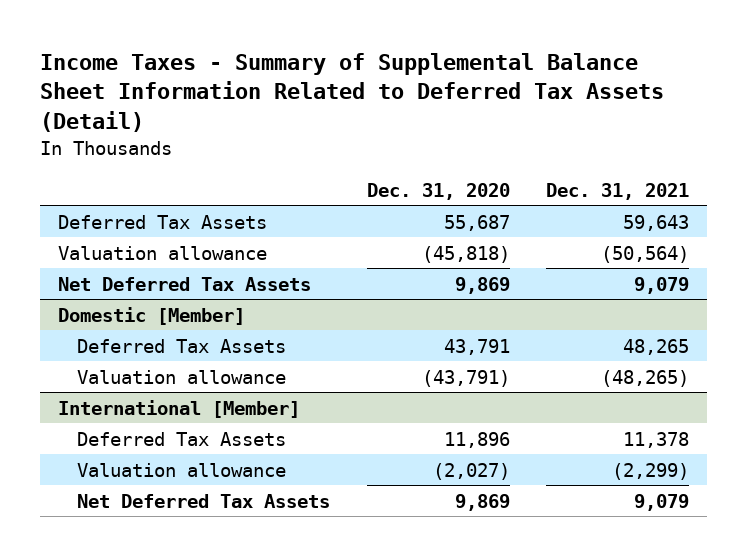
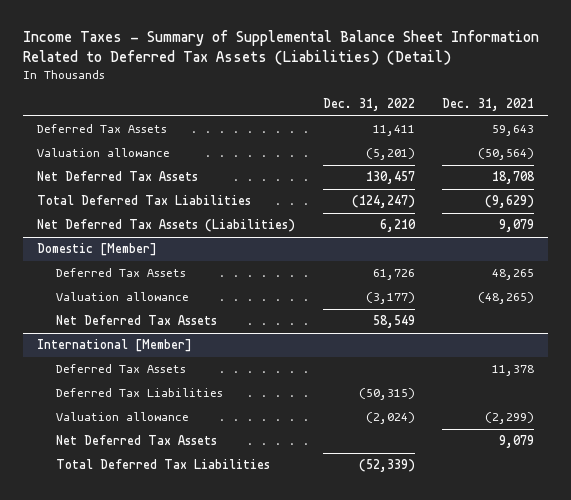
[39,52,664,133] Income Taxes - Summary of Supplemental Balance Sheet Information Related to Deferred Tax Assets (Detail) -> [22,30,539,66] Income Taxes - Summary of Supplemental Balance Sheet Information Related to Deferred Tax Assets (Liabilities) (Detail)
[366,183,510,201] Dec. 31, 2020 -> none
none -> [322,98,415,112] Dec. 31, 2022
[633,276,689,294] 9,079 -> [492,171,536,185] 18,708
none -> [36,195,251,206] Total Deferred Tax Liabilities
none -> [36,219,295,233] Net Deferred Tax Assets (Liabilities)
none -> [56,315,218,326] Net Deferred Tax Assets
none -> [56,388,224,398] Deferred Tax Liabilities
none -> [56,459,271,470] Total Deferred Tax Liabilities

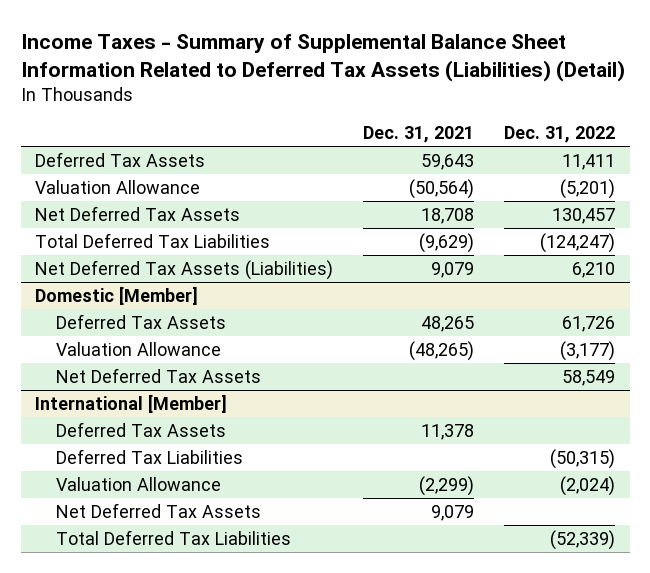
[36,148,170,158] Valuation allowance -> [35,179,201,194] Valuation Allowance
[56,292,190,302] Valuation allowance -> [55,341,221,356] Valuation Allowance
[56,412,190,422] Valuation allowance -> [55,476,221,491] Valuation Allowance

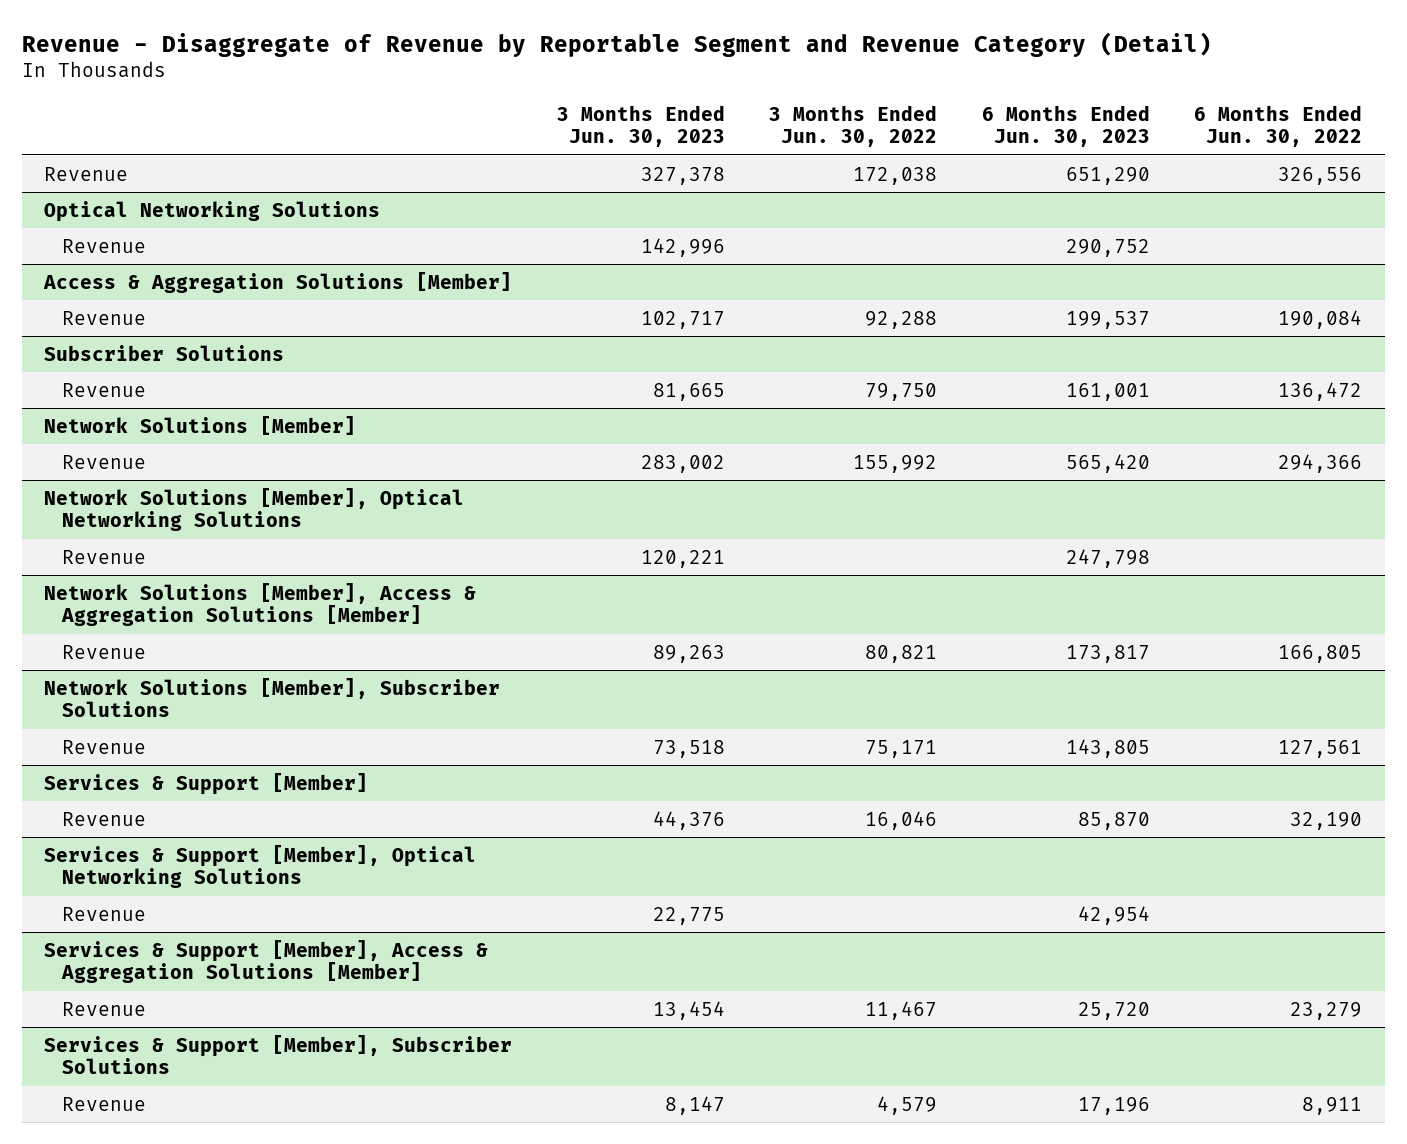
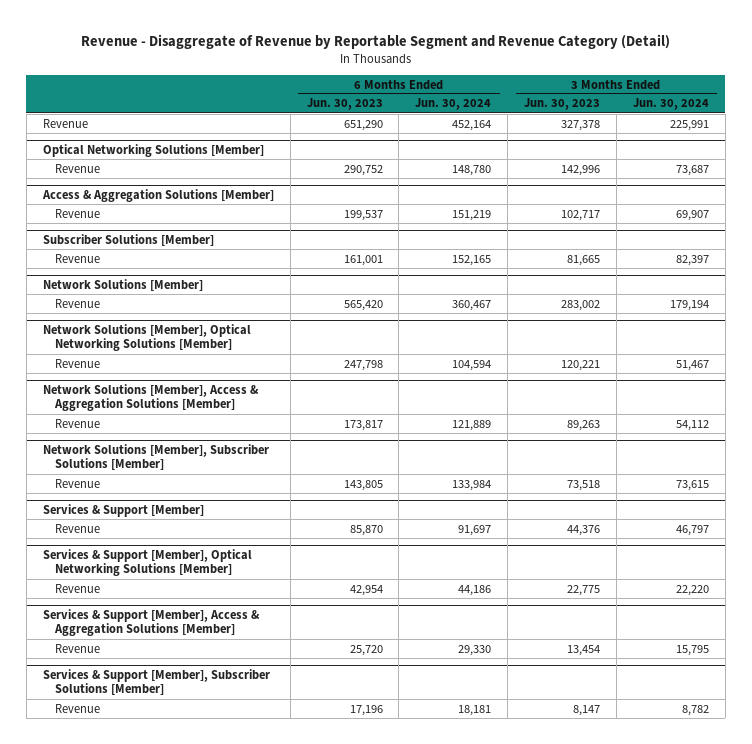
[769,105,938,148] 3 Months Ended Jun. 30, 2022 -> none
[1194,105,1363,148] 6 Months Ended Jun. 30, 2022 -> none
none -> [415,98,492,111] Jun. 30, 2024
none -> [632,98,709,111] Jun. 30, 2024
[44,200,381,222] Optical Networking Solutions -> [42,143,264,157] Optical Networking Solutions [Member]
[44,344,285,361] Subscriber Solutions -> [42,233,214,246] Subscriber Solutions [Member]
[44,487,465,531] Network Solutions [Member], Optical Networking Solutions -> [42,323,251,352] Network Solutions [Member], Optical Networking Solutions [Member]
[44,677,501,717] Network Solutions [Member], Subscriber Solutions -> [42,443,269,471] Network Solutions [Member], Subscriber Solutions [Member]
[44,844,477,888] Services & Support [Member], Optical Networking Solutions -> [42,548,252,577] Services & Support [Member], Optical Networking Solutions [Member]
[44,1034,513,1074] Services & Support [Member], Subscriber Solutions -> [42,668,270,696] Services & Support [Member], Subscriber Solutions [Member]

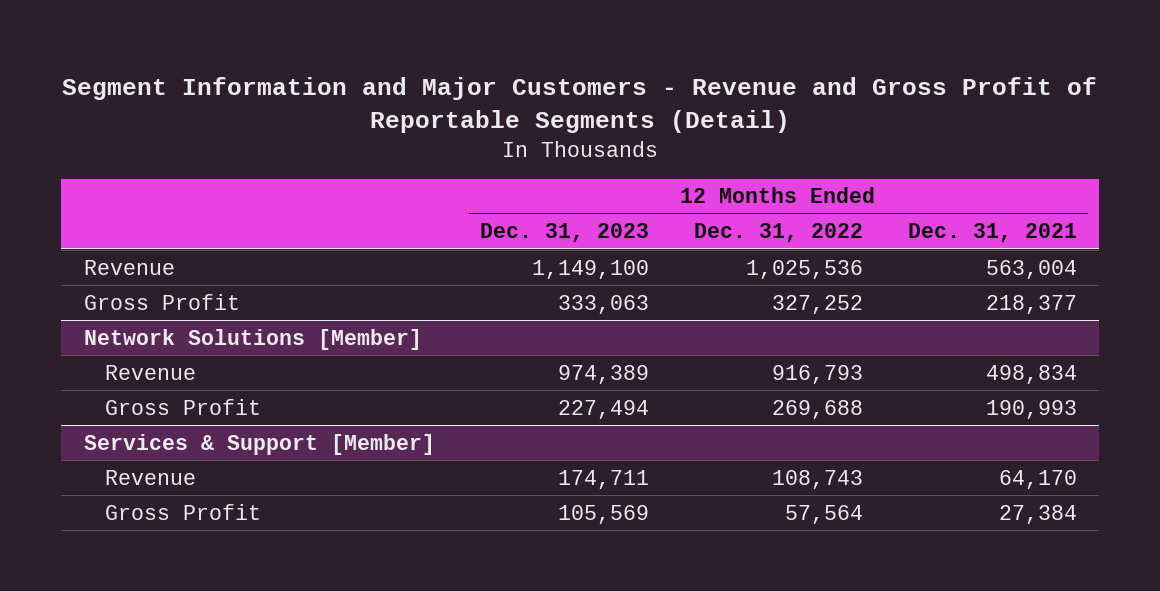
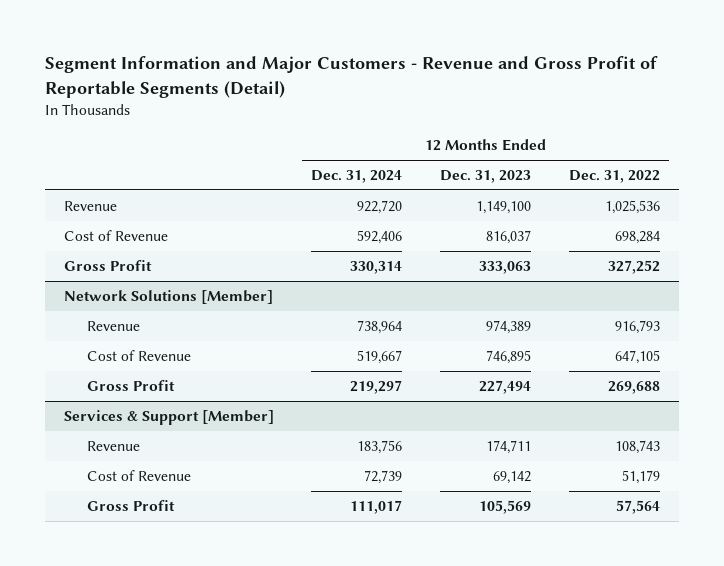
[907,223,1077,243] Dec. 31, 2021 -> none
none -> [311,170,403,184] Dec. 31, 2024
none -> [63,229,168,241] Cost of Revenue
none -> [87,349,192,361] Cost of Revenue
none -> [87,469,192,481] Cost of Revenue

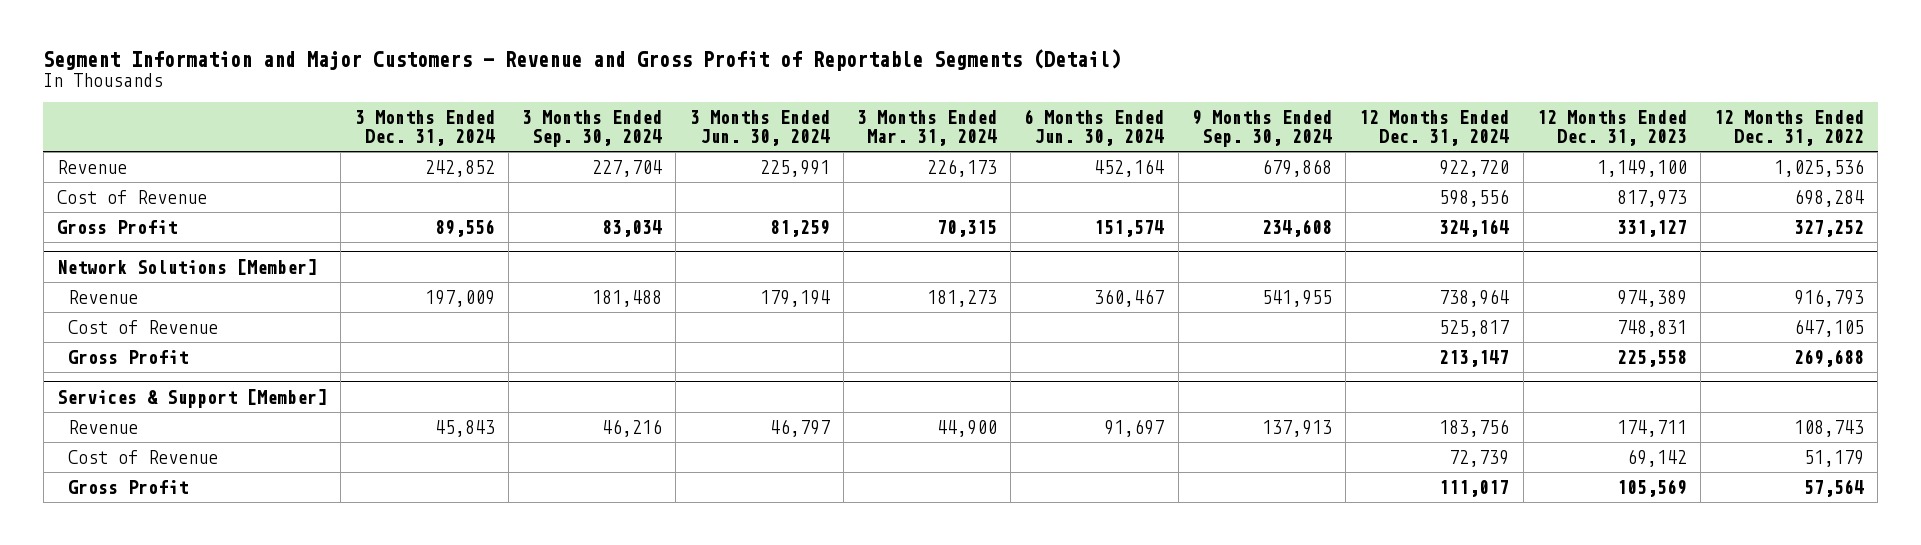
none -> [354,110,495,146] 3 Months Ended Dec. 31, 2024
none -> [522,110,663,147] 3 Months Ended Sep. 30, 2024
none -> [689,110,830,146] 3 Months Ended Jun. 30, 2024
none -> [856,110,997,146] 3 Months Ended Mar. 31, 2024
none -> [1024,109,1165,146] 6 Months Ended Jun. 30, 2024
none -> [1191,110,1332,147] 9 Months Ended Sep. 30, 2024
[357,229,403,244] 592,406 -> [1439,189,1510,208] 598,556
[486,229,532,244] 816,037 -> [1616,190,1687,208] 817,973
[350,260,403,274] 330,314 -> [1439,219,1510,238] 324,164
[479,260,532,274] 333,063 -> [1616,220,1687,238] 331,127
[357,349,403,364] 519,667 -> [1439,320,1510,338] 525,817
[486,349,532,364] 746,895 -> [1616,320,1687,338] 748,831
[350,379,403,394] 219,297 -> [1439,350,1510,368] 213,147
[479,379,532,394] 227,494 -> [1616,350,1687,368] 225,558

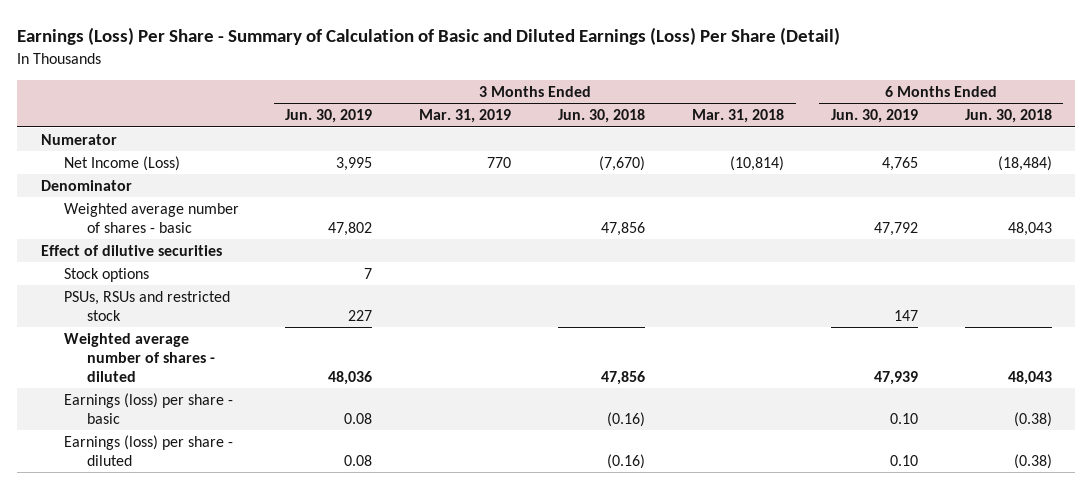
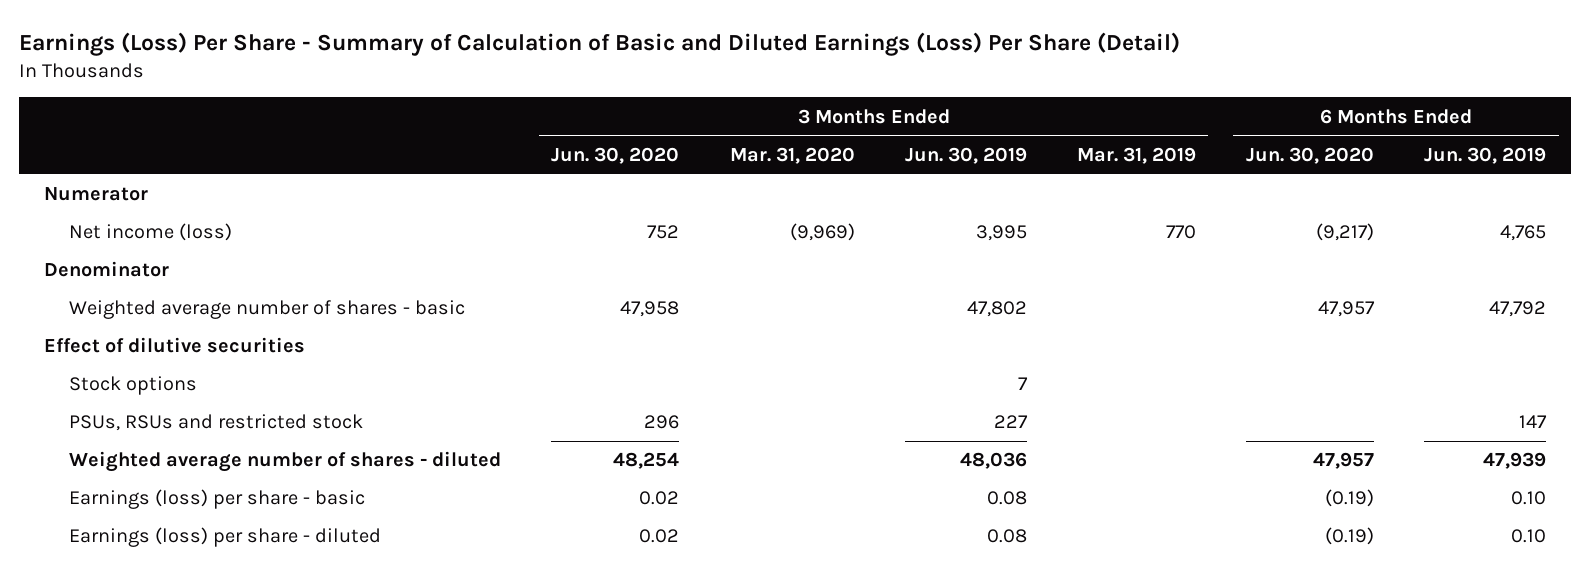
[558,109,646,124] Jun. 30, 2018 -> none
[692,109,785,124] Mar. 31, 2018 -> none
[964,109,1052,124] Jun. 30, 2018 -> none
none -> [551,146,680,164] Jun. 30, 2020
none -> [729,146,855,164] Mar. 31, 2020
none -> [1246,146,1375,164] Jun. 30, 2020
[63,155,180,171] Net Income (Loss) -> [69,223,233,242] Net income (loss)

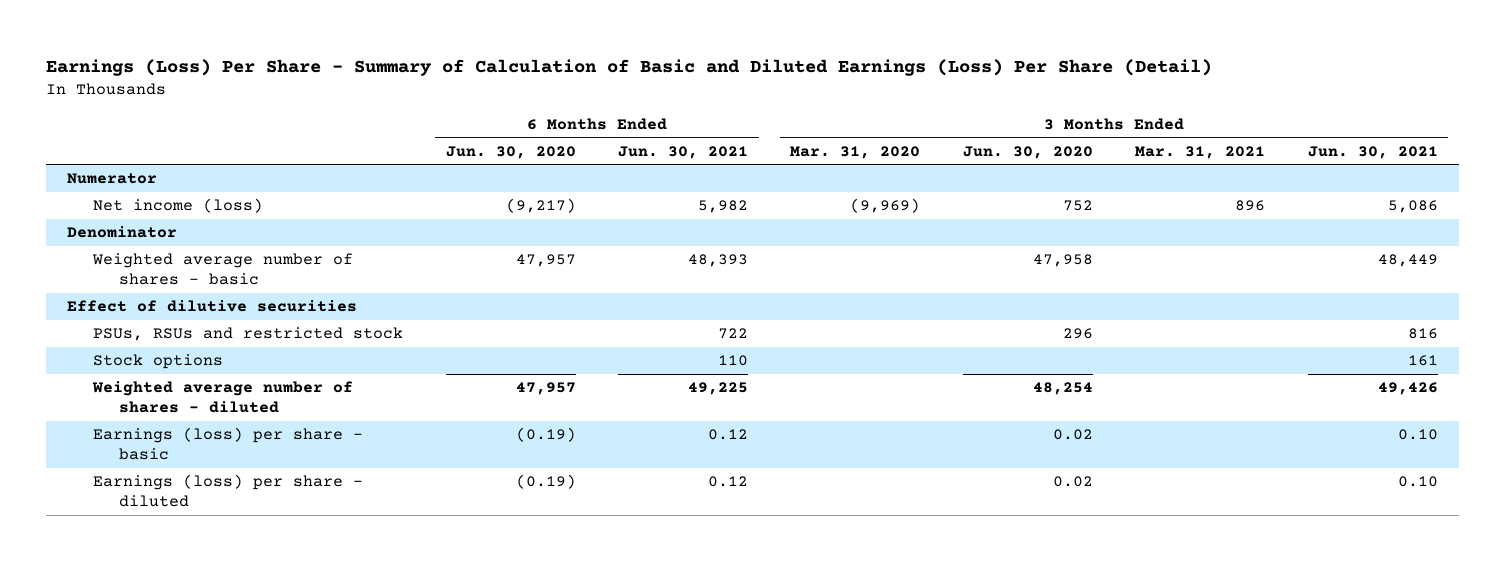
[904,146,1027,164] Jun. 30, 2019 -> none
[1076,146,1196,164] Mar. 31, 2019 -> none
[1424,146,1547,164] Jun. 30, 2019 -> none
none -> [617,145,748,159] Jun. 30, 2021
none -> [1135,145,1266,159] Mar. 31, 2021
none -> [1307,145,1438,159] Jun. 30, 2021
[69,376,198,396] Stock options -> [93,354,224,370] Stock options

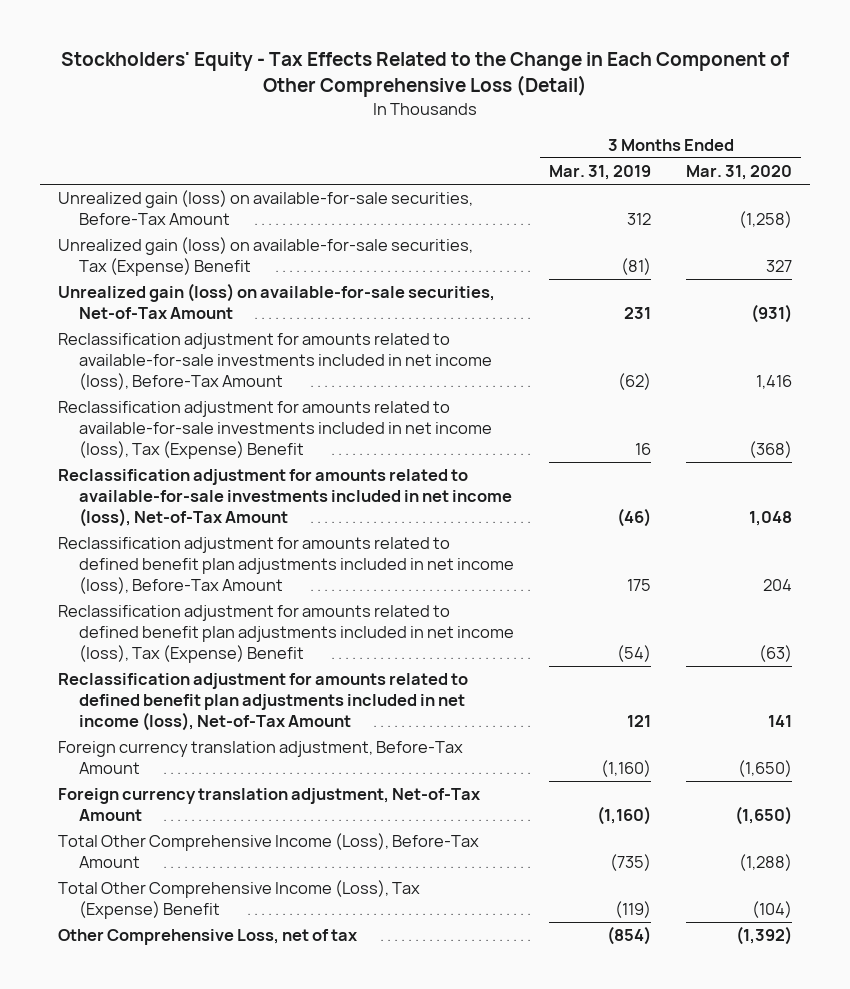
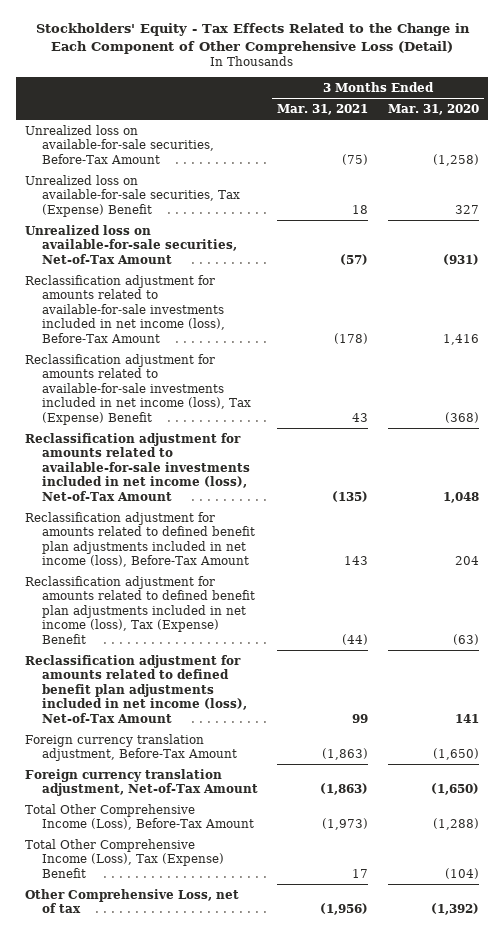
[549,165,652,181] Mar. 31, 2019 -> none
none -> [277,103,369,115] Mar. 31, 2021
[57,190,473,226] Unrealized gain (loss) on available-for-sale securities, Before-Tax Amount -> [25,124,214,164] Unrealized loss on available-for-sale securities, Before-Tax Amount
[57,237,473,277] Unrealized gain (loss) on available-for-sale securities, Tax (Expense) Benefit -> [25,174,240,217] Unrealized loss on available-for-sale securities, Tax (Expense) Benefit
[57,283,495,320] Unrealized gain (loss) on available-for-sale securities, Net-of-Tax Amount -> [25,224,237,264] Unrealized loss on available-for-sale securities, Net-of-Tax Amount

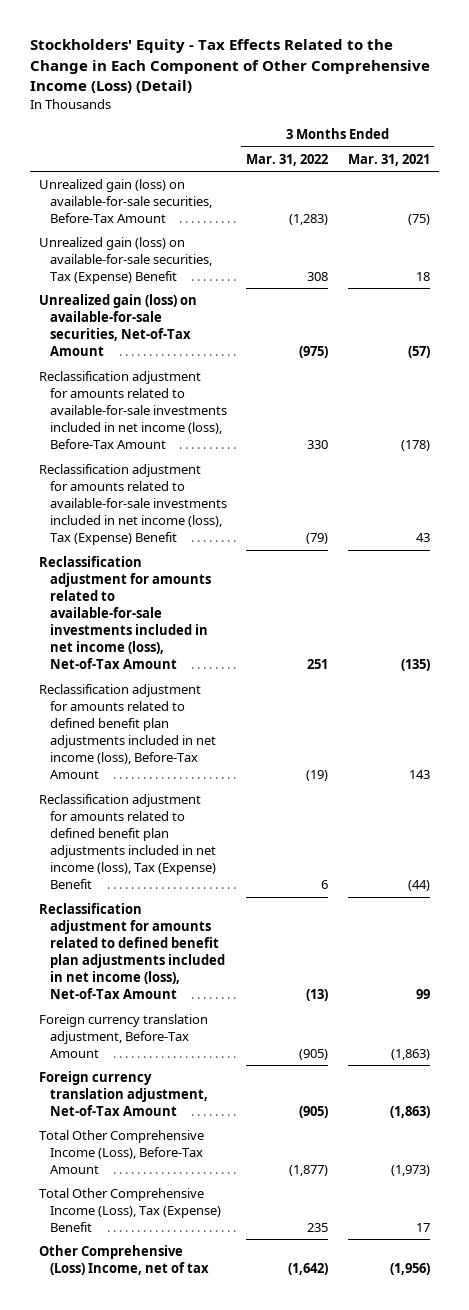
[36,23,471,54] Stockholders' Equity - Tax Effects Related to the Change in Each Component of Other Comprehensive Loss (Detail) -> [29,39,430,94] Stockholders' Equity - Tax Effects Related to the Change in Each Component of Other Comprehensive Income (Loss) (Detail)
[387,103,479,115] Mar. 31, 2020 -> none
none -> [246,153,329,166] Mar. 31, 2022
[25,124,214,164] Unrealized loss on available-for-sale securities, Before-Tax Amount -> [39,178,212,224] Unrealized gain (loss) on available-for-sale securities, Before-Tax Amount
[25,174,240,217] Unrealized loss on available-for-sale securities, Tax (Expense) Benefit -> [39,236,212,285] Unrealized gain (loss) on available-for-sale securities, Tax (Expense) Benefit
[25,224,237,264] Unrealized loss on available-for-sale securities, Net-of-Tax Amount -> [39,293,198,357] Unrealized gain (loss) on available-for-sale securities, Net-of-Tax Amount
[25,888,240,914] Other Comprehensive Loss, net of tax -> [39,1244,209,1276] Other Comprehensive (Loss) Income, net of tax

